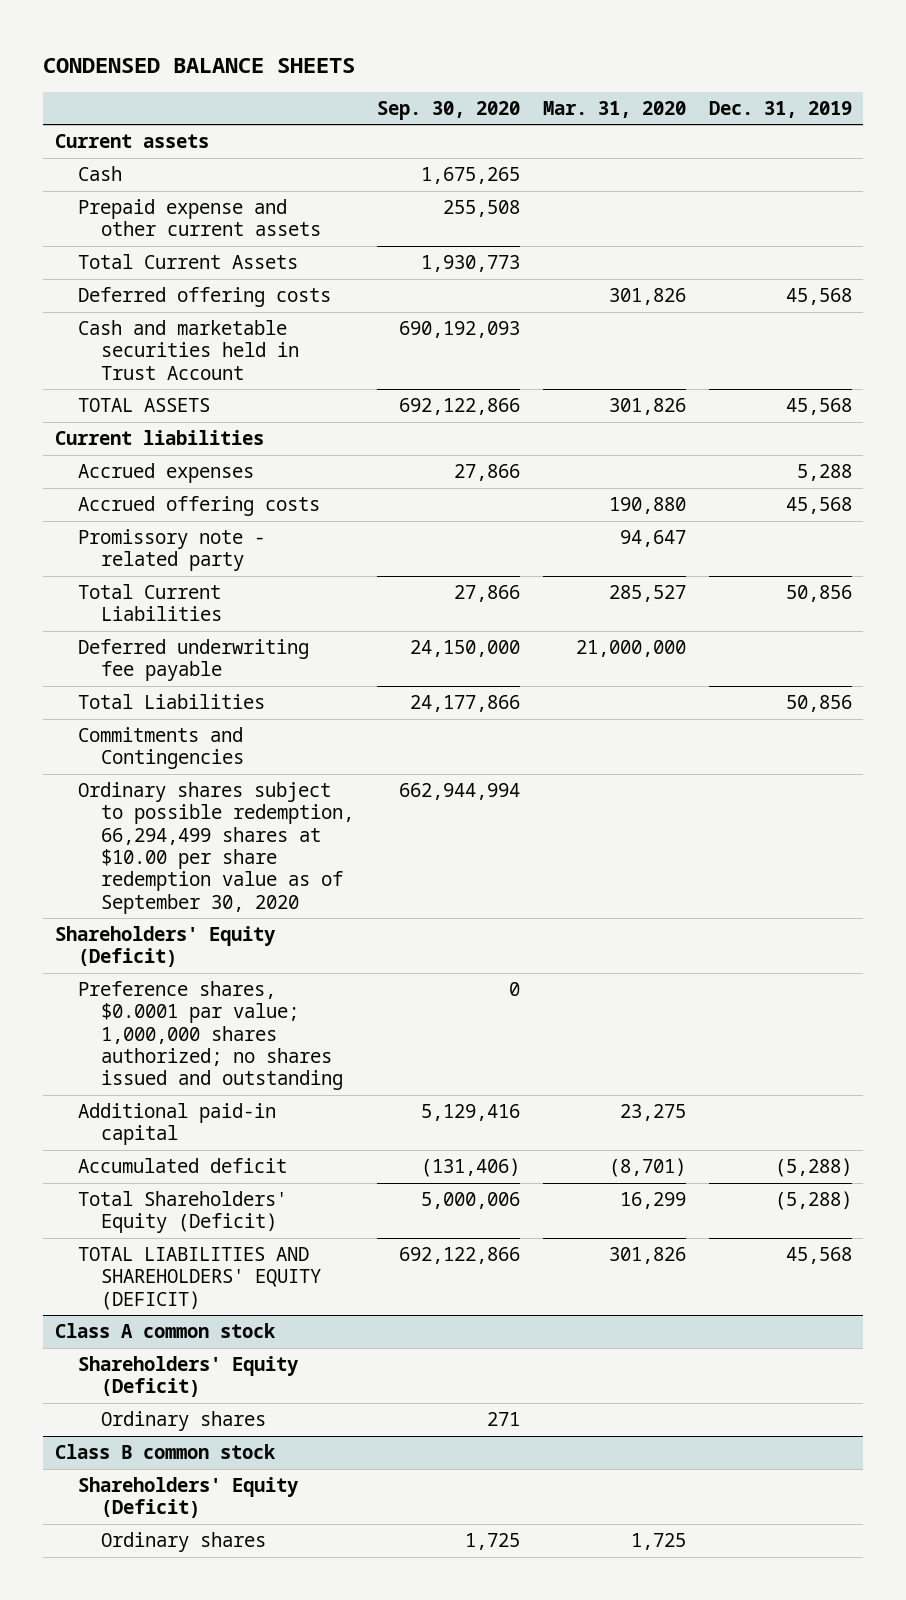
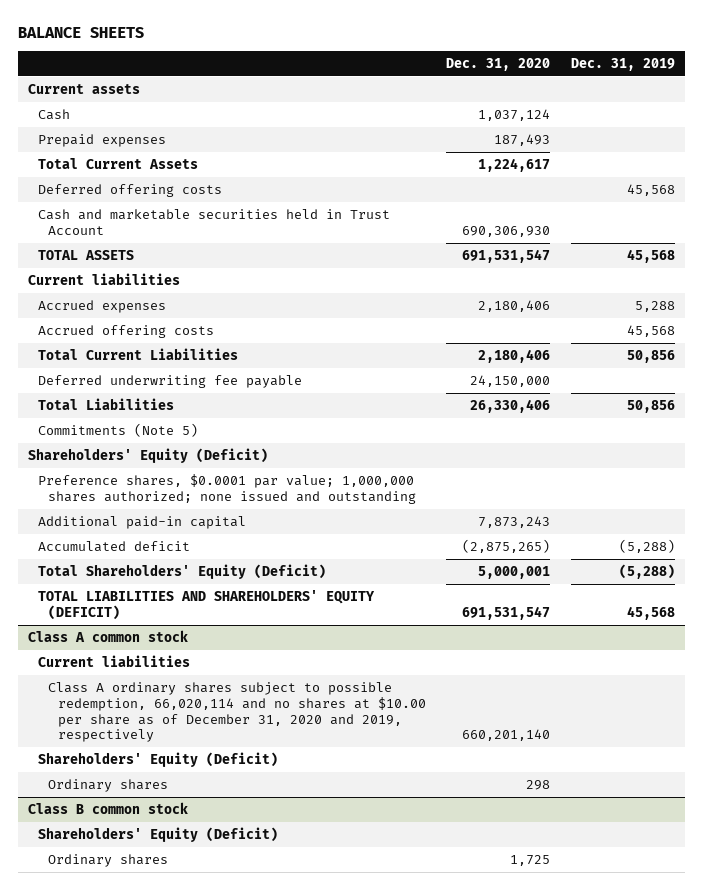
[43,57,356,73] CONDENSED BALANCE SHEETS -> [17,26,144,38] BALANCE SHEETS
[376,101,520,121] Sep. 30, 2020 -> none
[542,101,686,119] Mar. 31, 2020 -> none
none -> [446,57,551,71] Dec. 31, 2020
[77,199,321,237] Prepaid expense and other current assets -> none
none -> [38,133,167,147] Prepaid expenses
[77,529,265,572] Promissory note - related party -> none
[77,782,354,914] Ordinary shares subject to possible redemption, 66,294,499 shares at $10.00 per share redemption value as of September 30, 2020 -> none
[77,727,244,770] Commitments and Contingencies -> [38,422,199,437] Commitments (Note 5)
[77,981,343,1091] Preference shares, $0.0001 par value; 1,000,000 shares authorized; no shares issued and outstanding -> [38,473,417,504] Preference shares, $0.0001 par value; 1,000,000 shares authorized; none issued and outstanding
none -> [38,654,191,667] Current liabilities
none -> [48,681,427,743] Class A ordinary shares subject to possible redemption, 66,020,114 and no shares at $10.00 per share as of December 31, 2020 and 2019, respectively

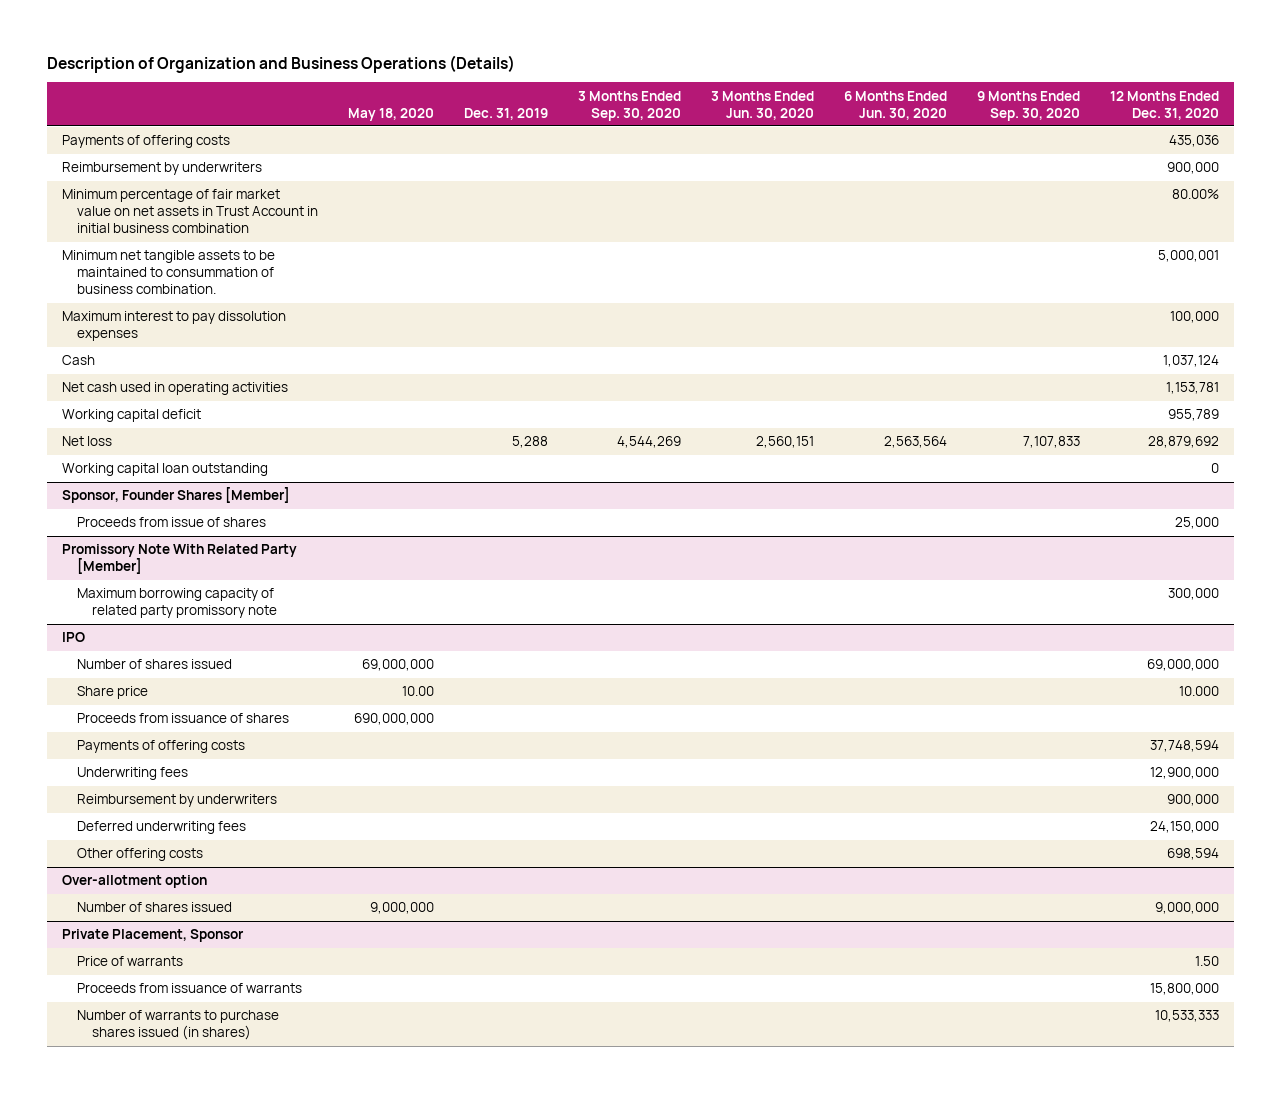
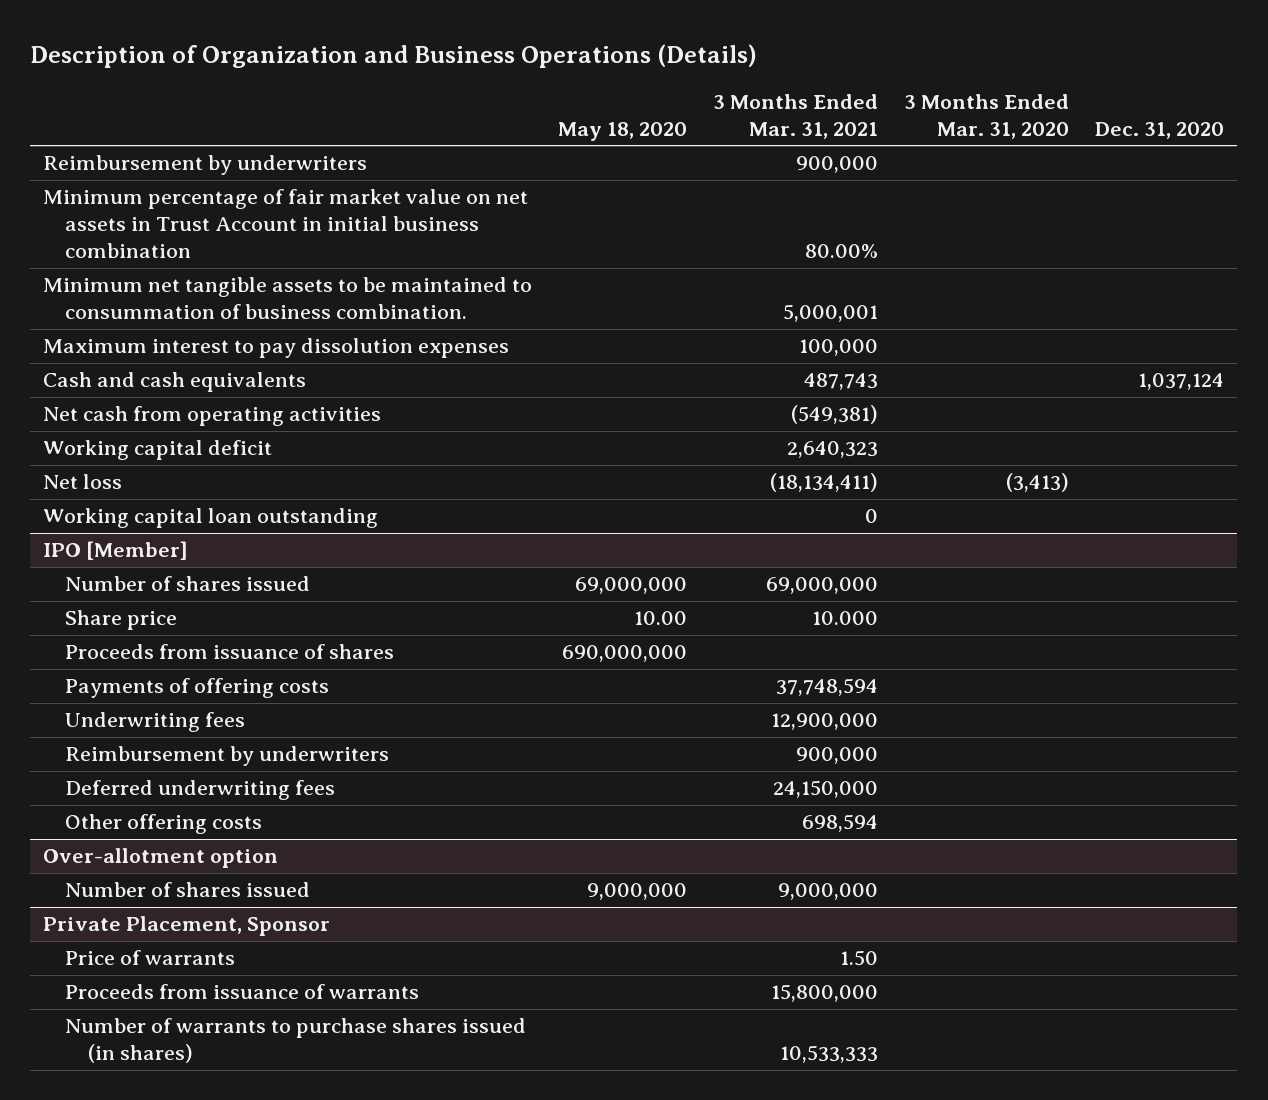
[463,107,548,120] Dec. 31, 2019 -> none
[577,90,681,121] 3 Months Ended Sep. 30, 2020 -> none
[710,90,814,120] 3 Months Ended Jun. 30, 2020 -> none
[843,90,947,120] 6 Months Ended Jun. 30, 2020 -> none
[976,90,1080,121] 9 Months Ended Sep. 30, 2020 -> none
[1109,90,1219,120] 12 Months Ended Dec. 31, 2020 -> none
none -> [713,93,879,140] 3 Months Ended Mar. 31, 2021
none -> [904,93,1070,140] 3 Months Ended Mar. 31, 2020
none -> [1095,122,1225,140] Dec. 31, 2020
[62,135,231,149] Payments of offering costs -> none
[62,355,96,366] Cash -> [43,372,307,393] Cash and cash equivalents
[62,382,289,396] Net cash used in operating activities -> [43,406,382,427] Net cash from operating activities
[62,487,291,504] Sponsor, Founder Shares [Member] -> none
[77,517,267,528] Proceeds from issue of shares -> none
[62,544,298,575] Promissory Note With Related Party [Member] -> none
[77,588,277,619] Maximum borrowing capacity of related party promissory note -> none
[62,632,86,643] IPO -> [43,541,189,561] IPO [Member]

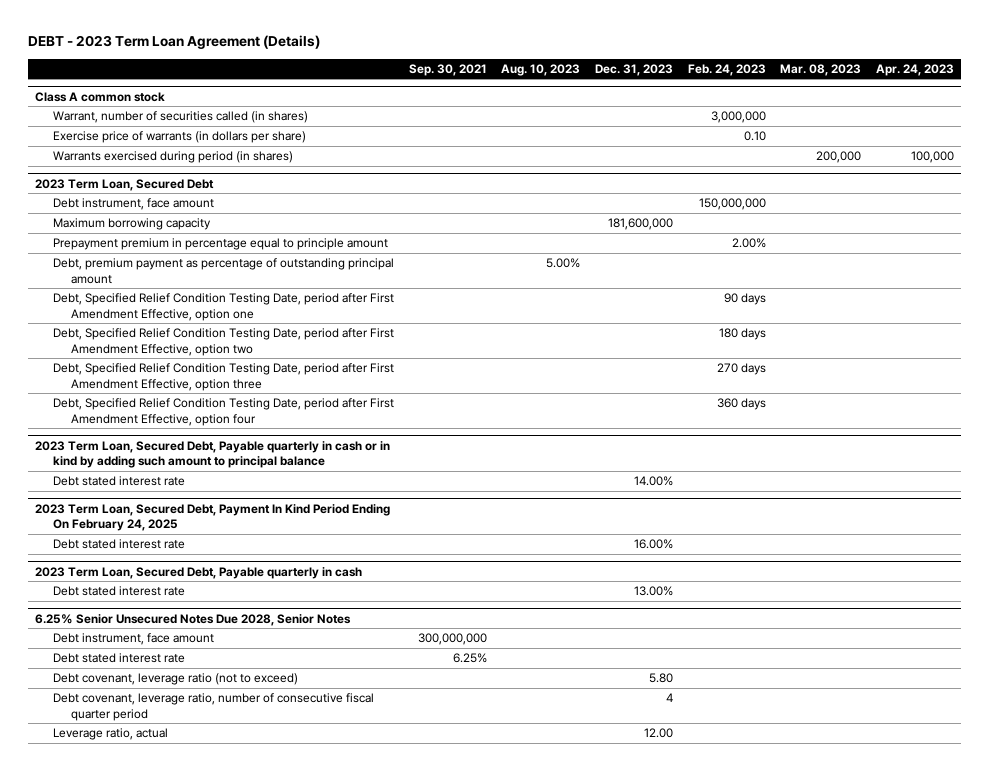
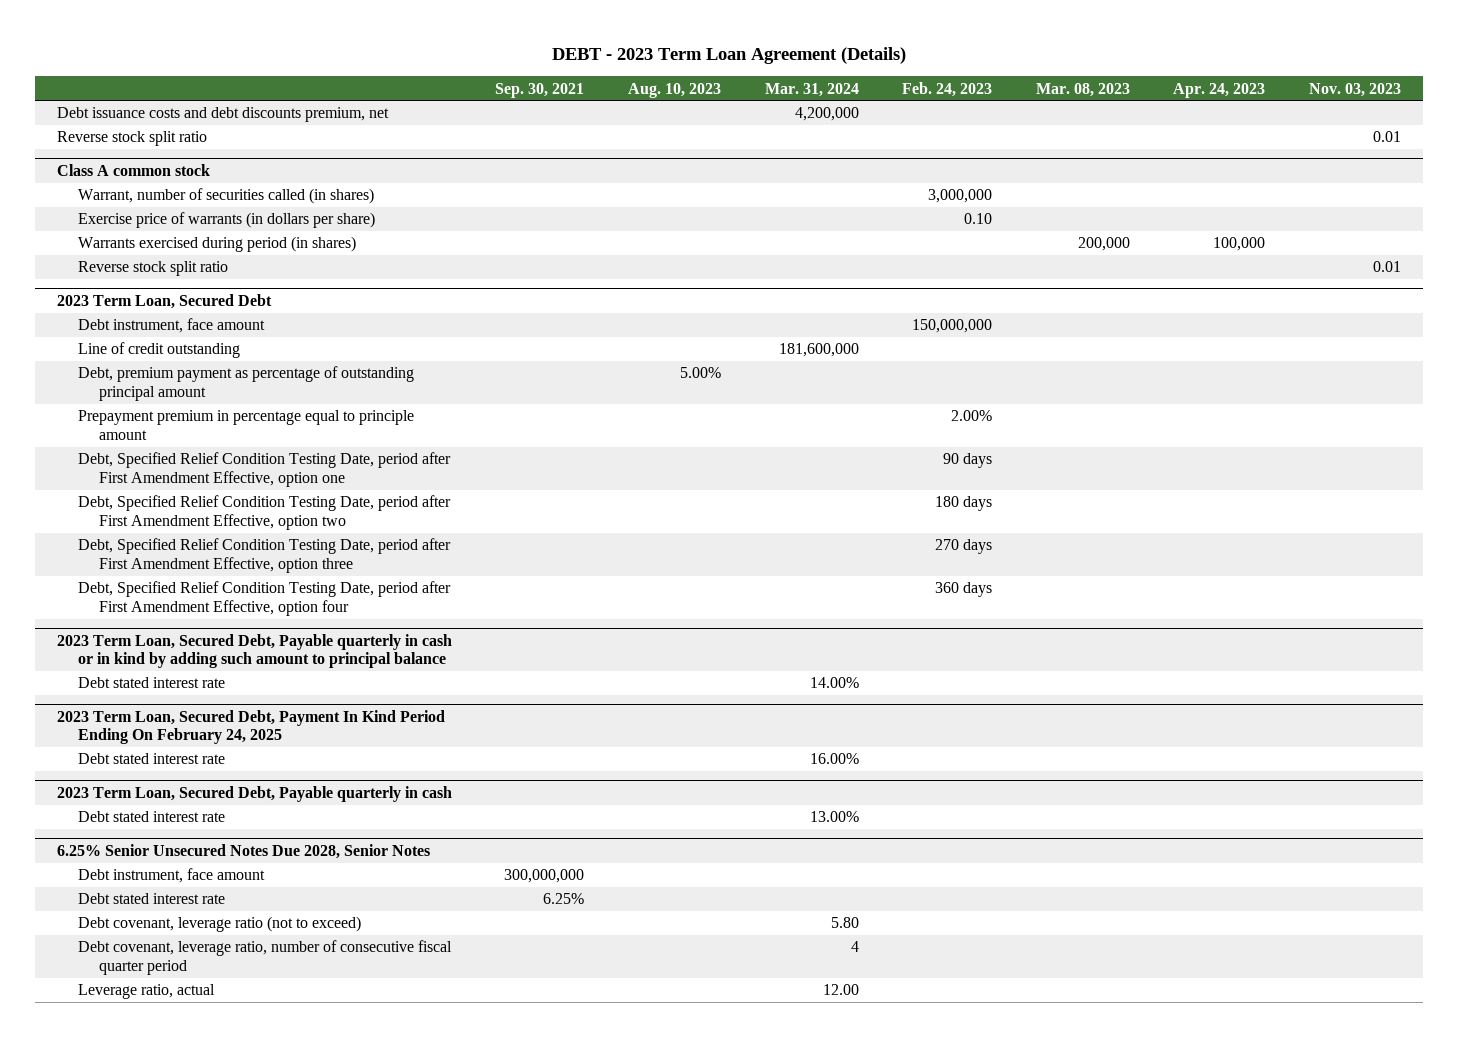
[594,63,673,76] Dec. 31, 2023 -> none
none -> [764,82,859,97] Mar. 31, 2024
none -> [1309,82,1402,97] Nov. 03, 2023
none -> [56,107,389,123] Debt issuance costs and debt discounts premium, net
none -> [56,131,207,147] Reverse stock split ratio
none -> [77,261,228,277] Reverse stock split ratio
[53,218,212,231] Maximum borrowing capacity -> none
none -> [77,342,240,359] Line of credit outstanding
[53,238,389,251] Prepayment premium in percentage equal to principle amount -> [77,410,414,441] Prepayment premium in percentage equal to principle amount

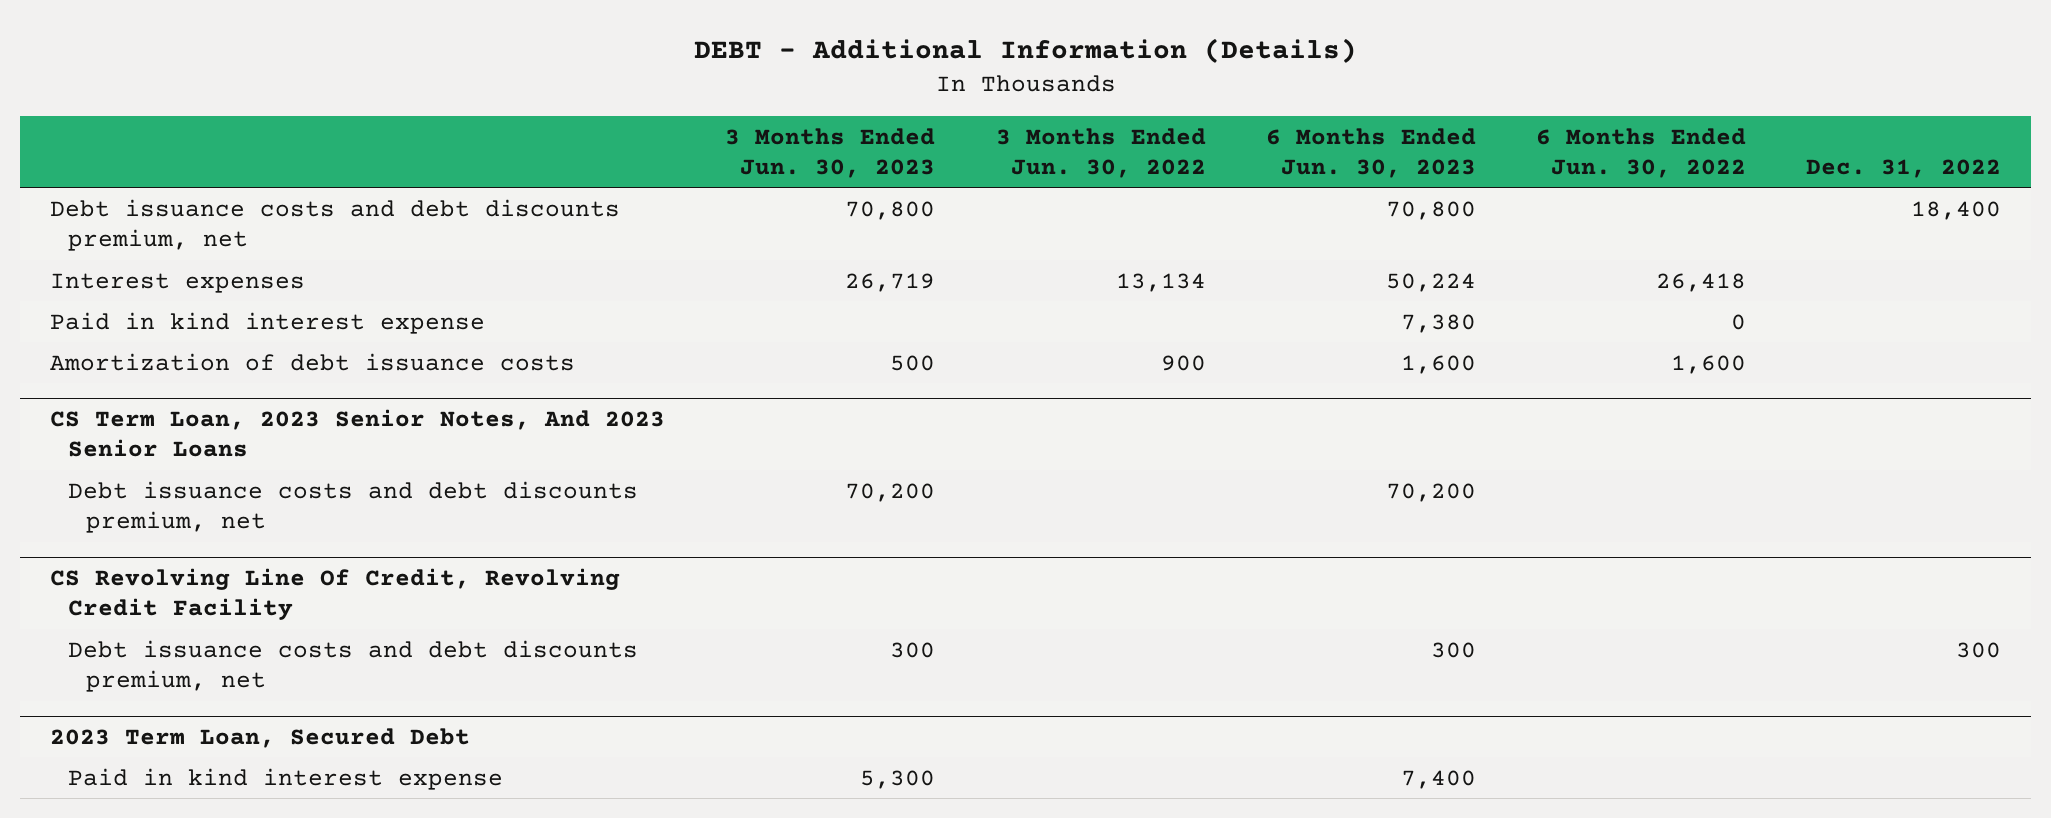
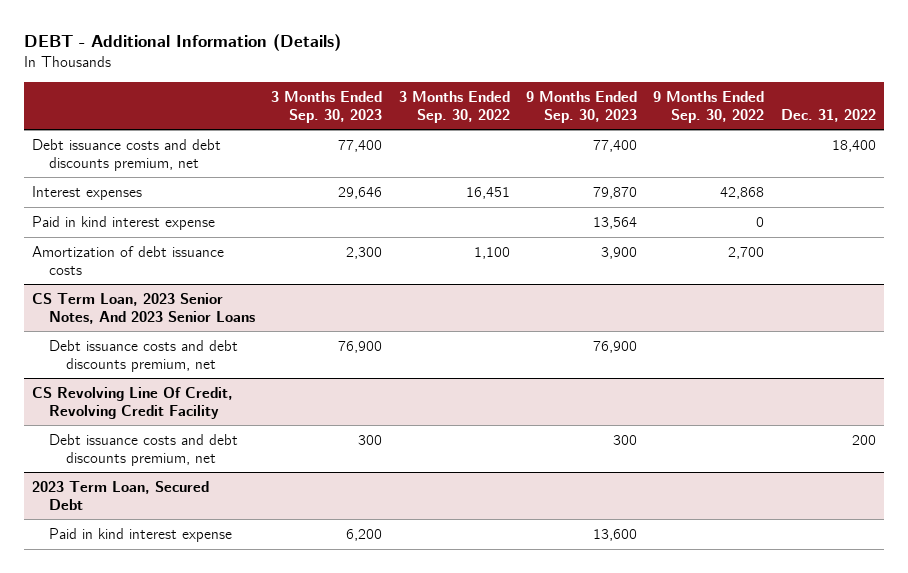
[725,127,936,178] 3 Months Ended Jun. 30, 2023 -> none
[995,127,1206,178] 3 Months Ended Jun. 30, 2022 -> none
[1265,127,1476,178] 6 Months Ended Jun. 30, 2023 -> none
[1535,127,1746,178] 6 Months Ended Jun. 30, 2022 -> none
none -> [271,90,383,123] 3 Months Ended Sep. 30, 2023
none -> [398,90,510,123] 3 Months Ended Sep. 30, 2022
none -> [526,90,638,123] 9 Months Ended Sep. 30, 2023
none -> [653,90,765,123] 9 Months Ended Sep. 30, 2022
[1956,641,2002,658] 300 -> [851,434,876,445] 200

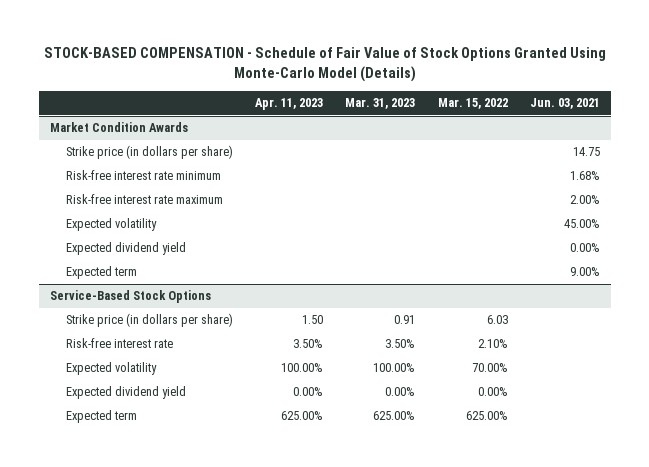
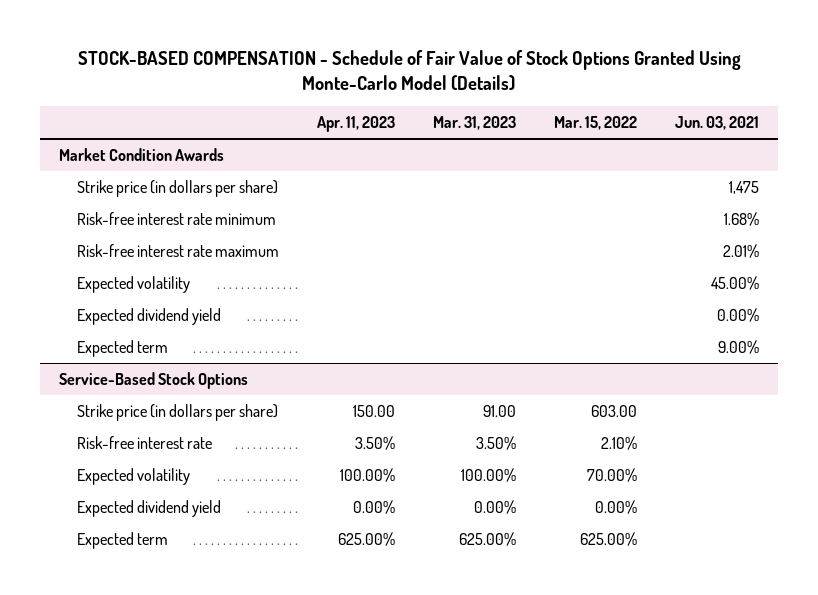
[572,147,600,157] 14.75 -> [729,180,760,194] 1,475
[569,195,600,205] 2.00% -> [723,243,760,258] 2.01%
[302,315,324,325] 1.50 -> [353,404,396,417] 150.00
[394,315,416,325] 0.91 -> [483,404,517,417] 91.00
[486,315,508,325] 6.03 -> [591,404,638,417] 603.00

